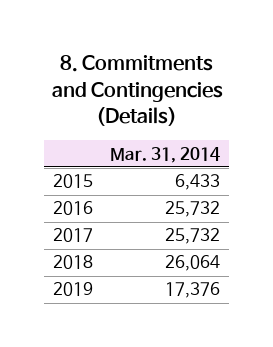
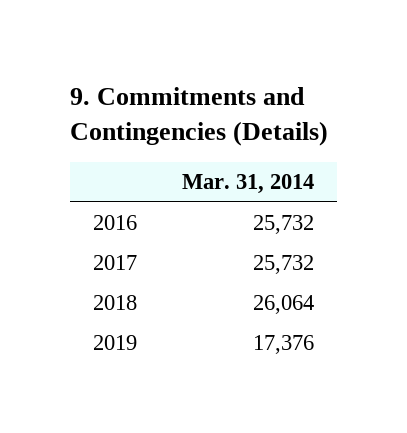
[51,55,223,127] 8. Commitments and Contingencies (Details) -> [70,87,329,146] 9. Commitments and Contingencies (Details)
[52,174,93,189] 2015 -> none

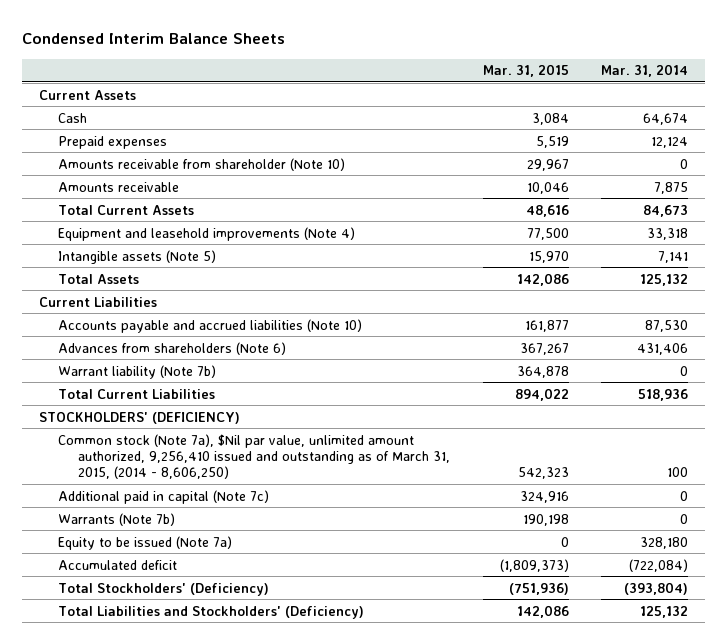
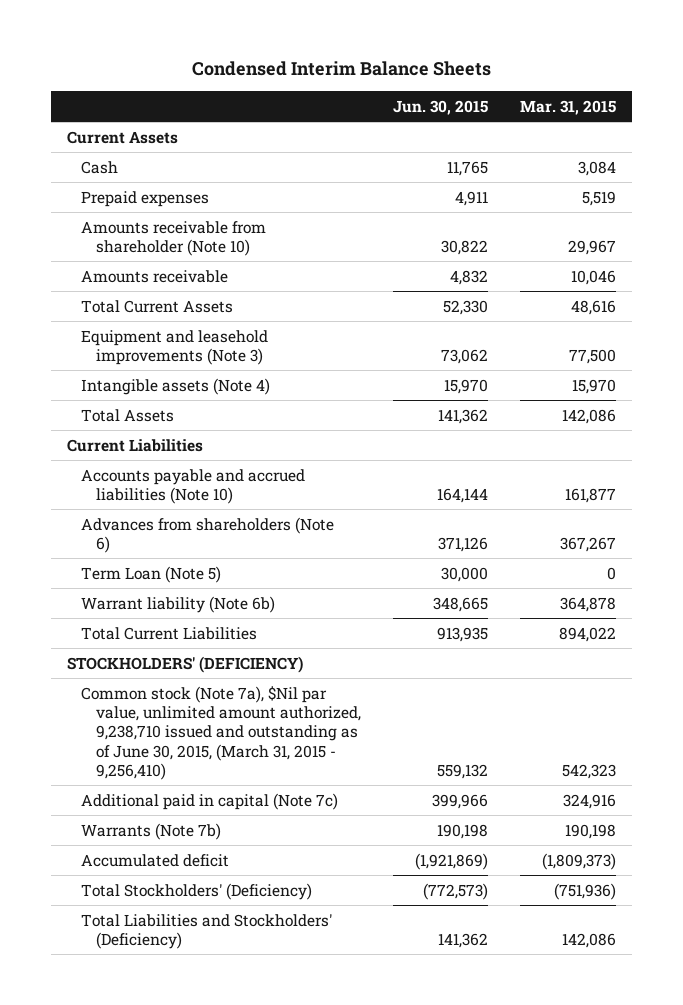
[601,64,689,78] Mar. 31, 2014 -> none
none -> [392,99,488,115] Jun. 30, 2015
[58,226,356,241] Equipment and leasehold improvements (Note 4) -> [81,329,269,366] Equipment and leasehold improvements (Note 3)
[58,249,217,264] Intangible assets (Note 5) -> [81,377,271,395] Intangible assets (Note 4)
none -> [81,565,222,583] Term Loan (Note 5)
[58,364,217,379] Warrant liability (Note 7b) -> [81,595,276,613] Warrant liability (Note 6b)
[58,433,450,480] Common stock (Note 7a), $Nil par value, unlimited amount authorized, 9,256,410 issued and outstanding as of March 31, 2015, (2014 - 8,606,250) -> [81,685,361,780] Common stock (Note 7a), $Nil par value, unlimited amount authorized, 9,238,710 issued and outstanding as of June 30, 2015, (March 31, 2015 - 9,256,410)
[58,535,233,550] Equity to be issued (Note 7a) -> none

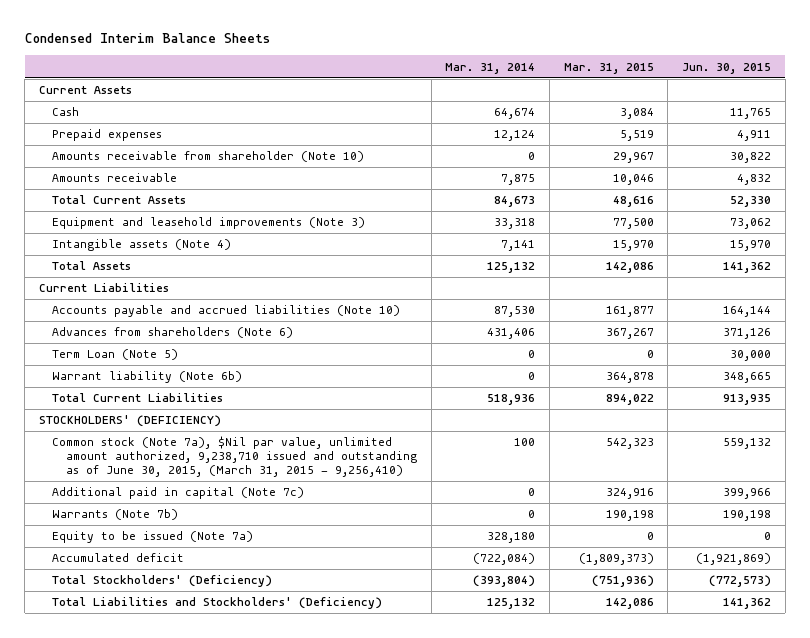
none -> [445,62,536,74] Mar. 31, 2014
none -> [52,531,254,544] Equity to be issued (Note 7a)

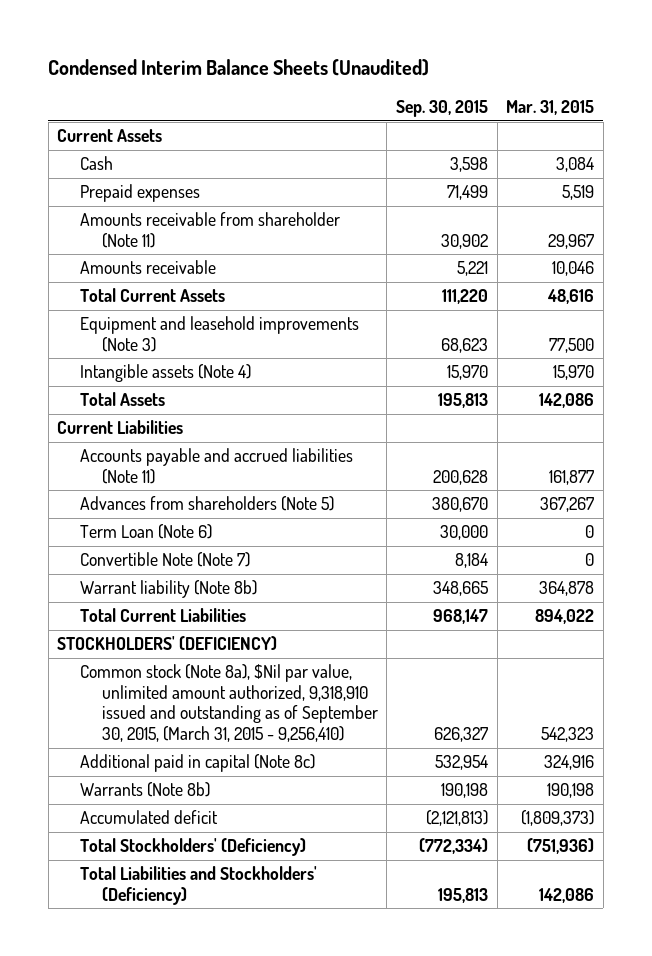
[24,33,270,44] Condensed Interim Balance Sheets -> [48,59,430,77] Condensed Interim Balance Sheets (Unaudited)
[445,62,536,74] Mar. 31, 2014 -> none
[682,62,772,74] Jun. 30, 2015 -> none
none -> [395,100,488,118] Sep. 30, 2015
[52,151,365,163] Amounts receivable from shareholder (Note 10) -> [79,212,340,248] Amounts receivable from shareholder (Note 11)
[52,305,401,318] Accounts payable and accrued liabilities (Note 10) -> [79,448,353,484] Accounts payable and accrued liabilities (Note 11)
[52,327,294,339] Advances from shareholders (Note 6) -> [79,496,334,512] Advances from shareholders (Note 5)
[52,349,179,361] Term Loan (Note 5) -> [79,524,212,540] Term Loan (Note 6)
none -> [79,552,250,568] Convertible Note (Note 7)
[52,371,243,384] Warrant liability (Note 6b) -> [79,580,257,599] Warrant liability (Note 8b)
[52,531,254,544] Equity to be issued (Note 7a) -> none
[52,436,417,478] Common stock (Note 7a), $Nil par value, unlimited amount authorized, 9,238,710 issued and outstanding as of June 30, 2015, (March 31, 2015 - 9,256,410) -> [79,664,378,743] Common stock (Note 8a), $Nil par value, unlimited amount authorized, 9,318,910 issued and outstanding as of September 30, 2015, (March 31, 2015 - 9,256,410)
[52,487,305,500] Additional paid in capital (Note 7c) -> [79,754,315,773] Additional paid in capital (Note 8c)
[52,509,179,521] Warrants (Note 7b) -> [79,782,210,798] Warrants (Note 8b)

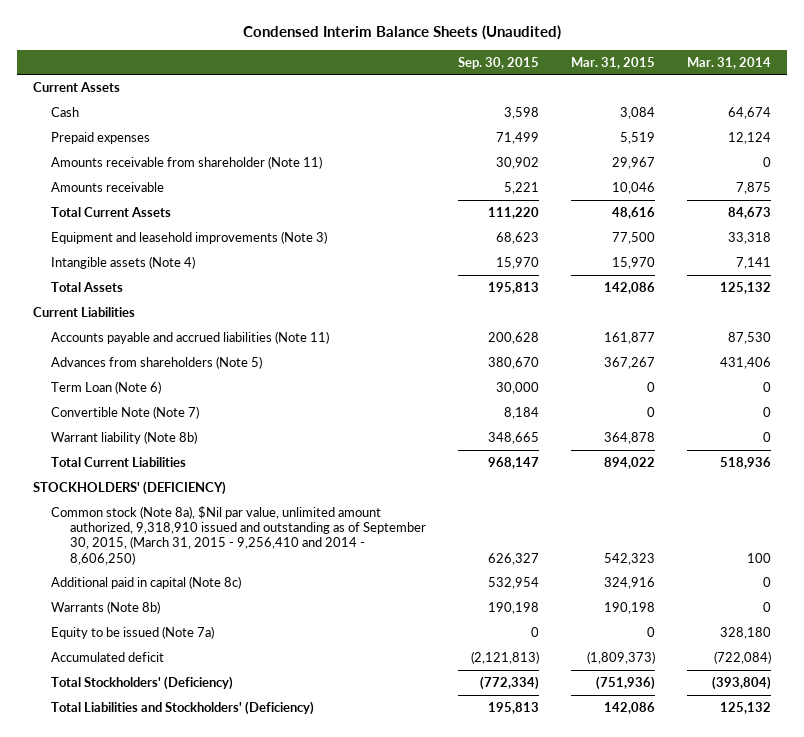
none -> [686,56,771,69] Mar. 31, 2014
[79,664,378,743] Common stock (Note 8a), $Nil par value, unlimited amount authorized, 9,318,910 issued and outstanding as of September 30, 2015, (March 31, 2015 - 9,256,410) -> [51,505,426,565] Common stock (Note 8a), $Nil par value, unlimited amount authorized, 9,318,910 issued and outstanding as of September 30, 2015, (March 31, 2015 - 9,256,410 and 2014 - 8,606,250)
none -> [51,625,215,639] Equity to be issued (Note 7a)

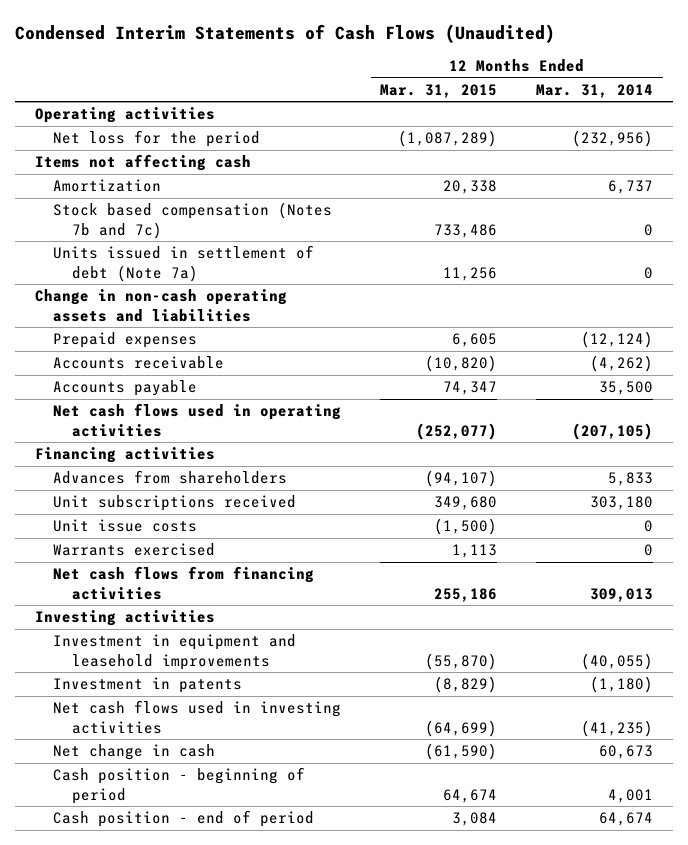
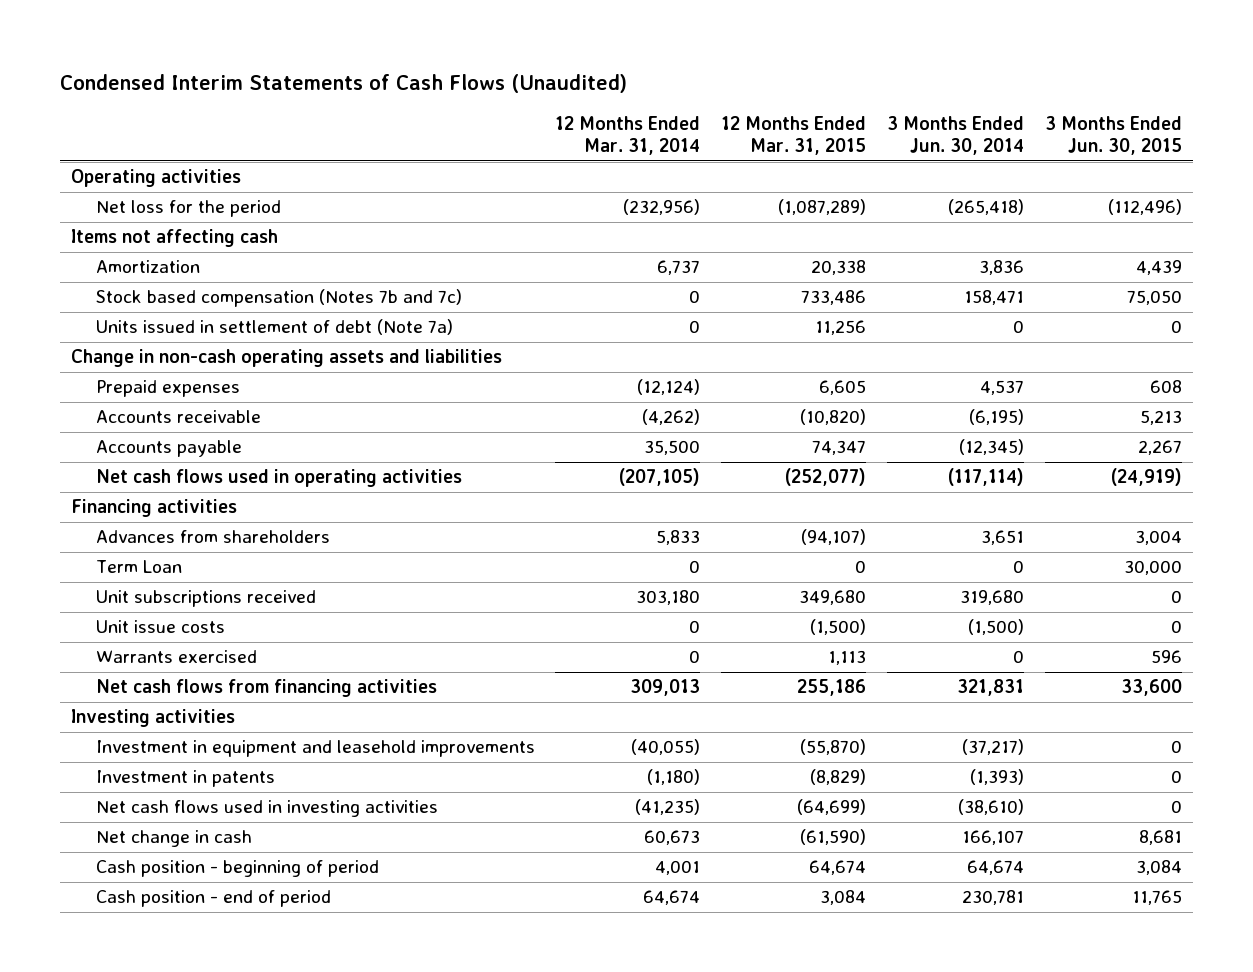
none -> [887,115,1025,156] 3 Months Ended Jun. 30, 2014
none -> [1045,115,1183,156] 3 Months Ended Jun. 30, 2015
none -> [95,560,182,574] Term Loan

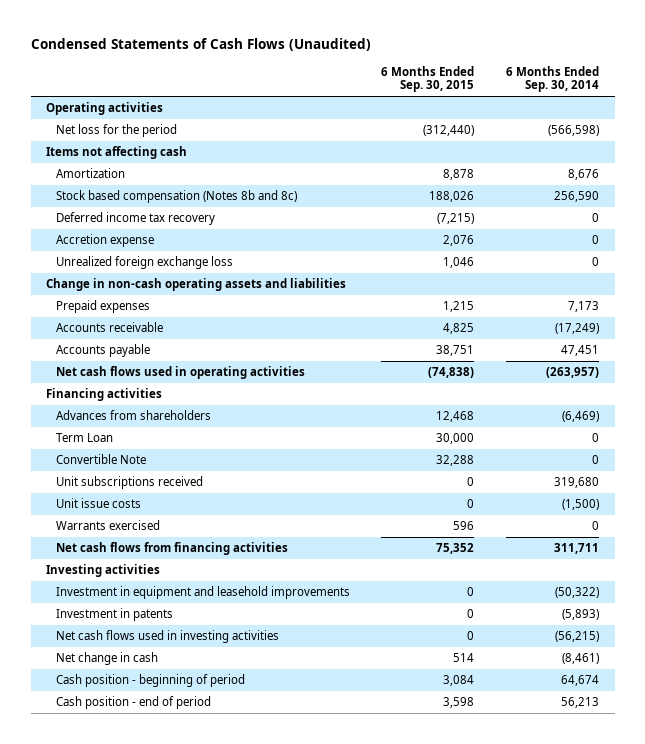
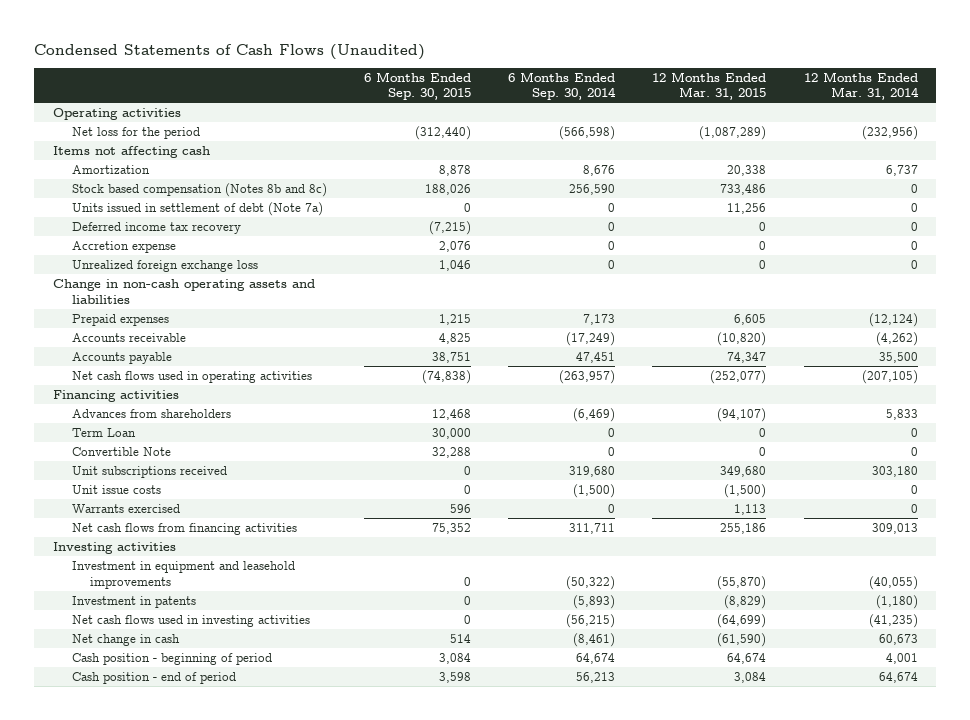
none -> [652,71,767,101] 12 Months Ended Mar. 31, 2015
none -> [803,71,919,101] 12 Months Ended Mar. 31, 2014
none -> [71,202,323,217] Units issued in settlement of debt (Note 7a)

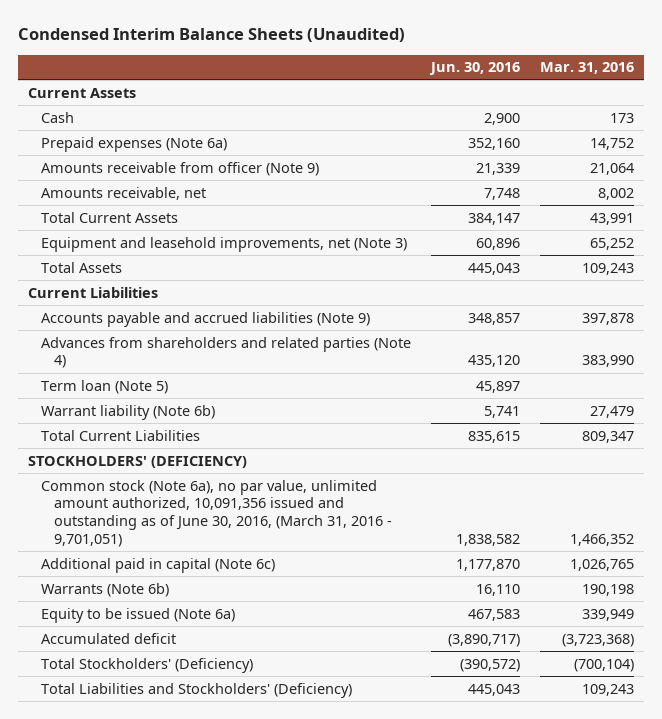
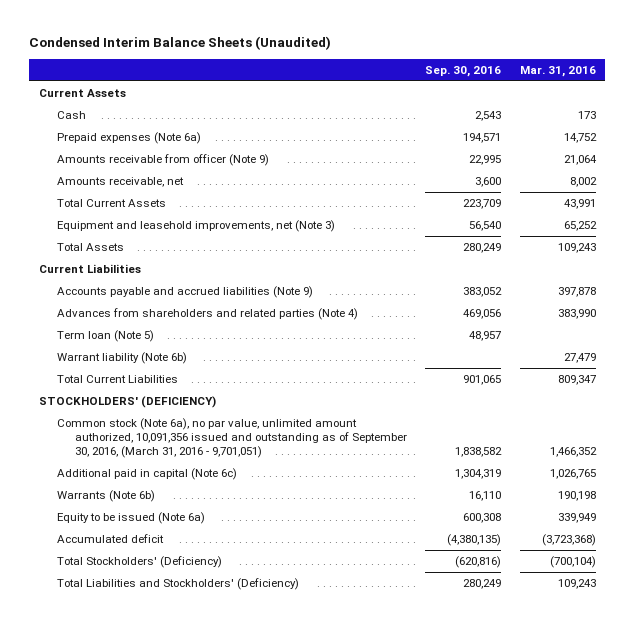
[428,62,520,76] Jun. 30, 2016 -> none
none -> [425,66,502,78] Sep. 30, 2016
[40,479,393,548] Common stock (Note 6a), no par value, unlimited amount authorized, 10,091,356 issued and outstanding as of June 30, 2016, (March 31, 2016 - 9,701,051) -> [56,418,407,459] Common stock (Note 6a), no par value, unlimited amount authorized, 10,091,356 issued and outstanding as of September 30, 2016, (March 31, 2016 - 9,701,051)

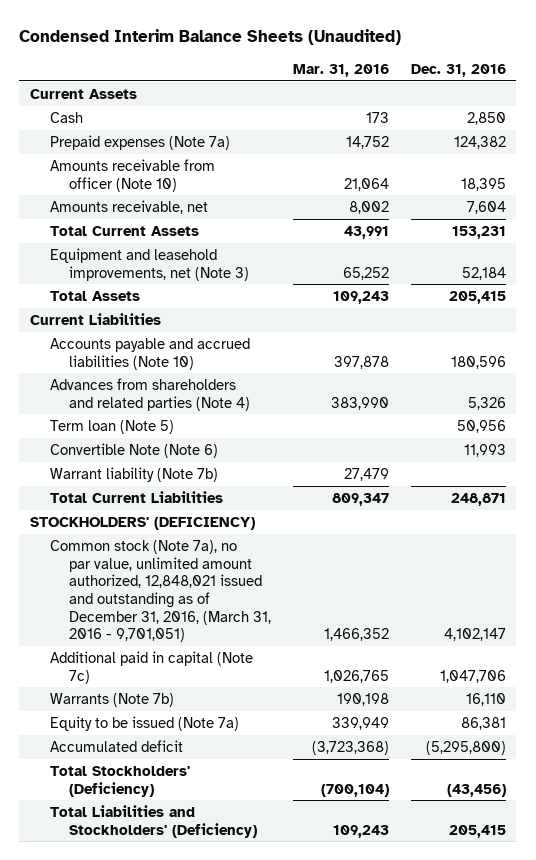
[425,66,502,78] Sep. 30, 2016 -> none
none -> [410,63,506,77] Dec. 31, 2016
[56,132,201,145] Prepaid expenses (Note 6a) -> [49,134,230,150] Prepaid expenses (Note 7a)
[56,154,269,167] Amounts receivable from officer (Note 9) -> [49,158,215,192] Amounts receivable from officer (Note 10)
[56,286,313,299] Accounts payable and accrued liabilities (Note 9) -> [49,337,250,370] Accounts payable and accrued liabilities (Note 10)
none -> [49,442,218,458] Convertible Note (Note 6)
[56,352,187,365] Warrant liability (Note 6b) -> [49,466,218,482] Warrant liability (Note 7b)
[56,418,407,459] Common stock (Note 6a), no par value, unlimited amount authorized, 10,091,356 issued and outstanding as of September 30, 2016, (March 31, 2016 - 9,701,051) -> [49,539,272,643] Common stock (Note 7a), no par value, unlimited amount authorized, 12,848,021 issued and outstanding as of December 31, 2016, (March 31, 2016 - 9,701,051)
[56,468,237,481] Additional paid in capital (Note 6c) -> [49,650,253,684] Additional paid in capital (Note 7c)
[56,490,155,503] Warrants (Note 6b) -> [49,692,174,707] Warrants (Note 7b)
[56,512,205,525] Equity to be issued (Note 6a) -> [49,715,239,731] Equity to be issued (Note 7a)

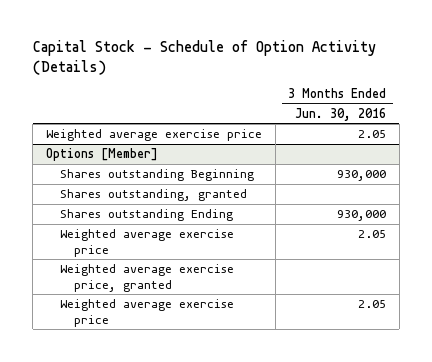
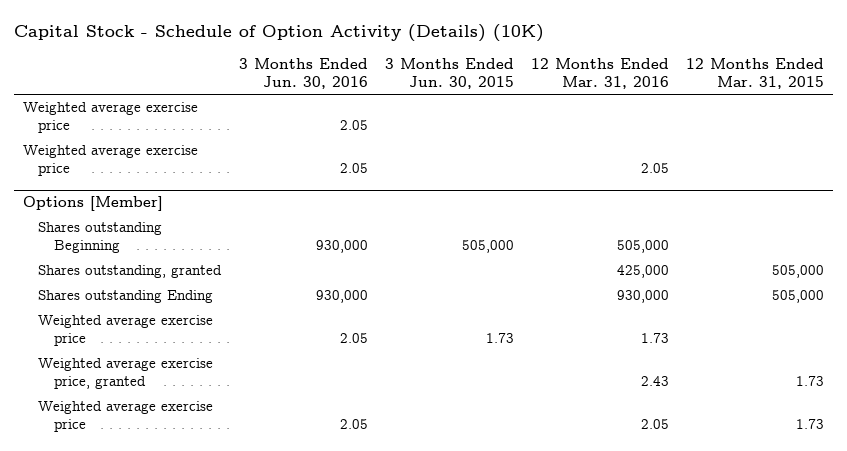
[32,40,376,75] Capital Stock - Schedule of Option Activity (Details) -> [14,23,545,42] Capital Stock - Schedule of Option Activity (Details) (10K)
none -> [384,57,514,89] 3 Months Ended Jun. 30, 2015
none -> [530,57,669,89] 12 Months Ended Mar. 31, 2016
none -> [685,57,824,89] 12 Months Ended Mar. 31, 2015
none -> [22,145,198,177] Weighted average exercise price

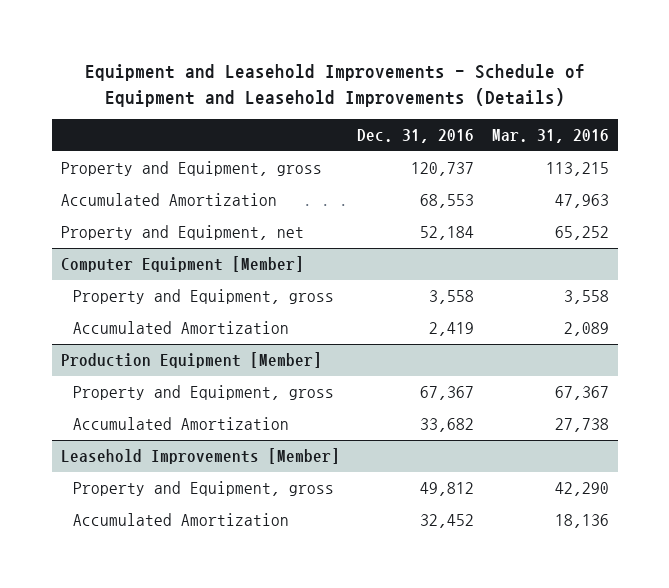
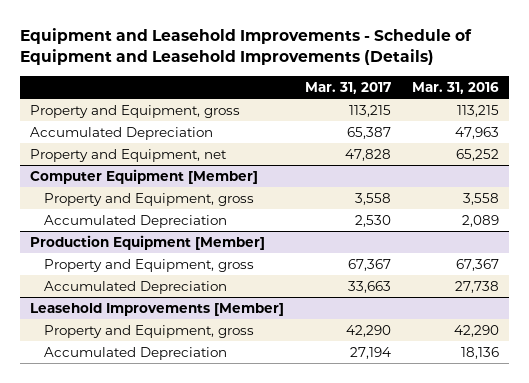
[357,129,475,144] Dec. 31, 2016 -> none
none -> [305,81,392,94] Mar. 31, 2017
[60,193,277,207] Accumulated Amortization -> [30,126,214,140] Accumulated Depreciation
[72,321,289,335] Accumulated Amortization -> [44,214,228,228] Accumulated Depreciation
[72,417,289,431] Accumulated Amortization -> [44,280,228,294] Accumulated Depreciation
[72,513,289,527] Accumulated Amortization -> [44,346,228,360] Accumulated Depreciation

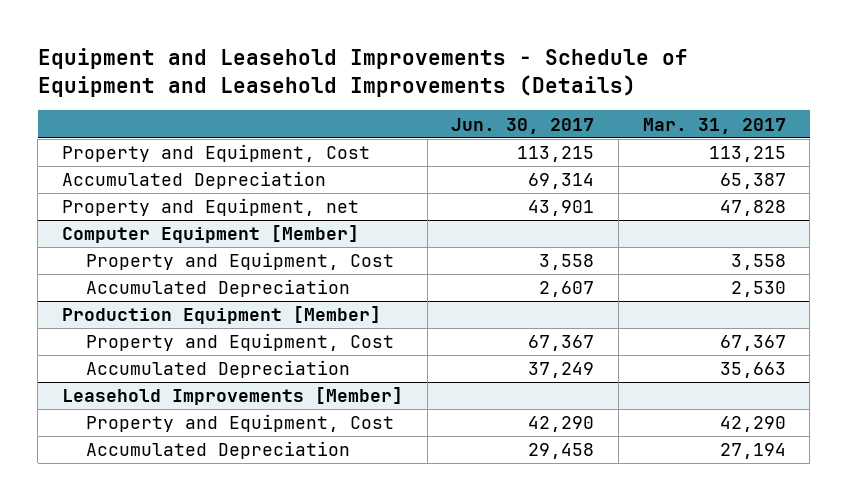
[411,81,499,94] Mar. 31, 2016 -> none
none -> [451,117,595,134] Jun. 30, 2017
[30,104,241,118] Property and Equipment, gross -> [61,144,370,163] Property and Equipment, Cost
[44,192,255,206] Property and Equipment, gross -> [85,252,394,271] Property and Equipment, Cost
[44,258,255,272] Property and Equipment, gross -> [85,333,394,352] Property and Equipment, Cost
[348,280,392,293] 33,663 -> [719,362,786,379] 35,663
[44,324,255,338] Property and Equipment, gross -> [85,414,394,433] Property and Equipment, Cost

